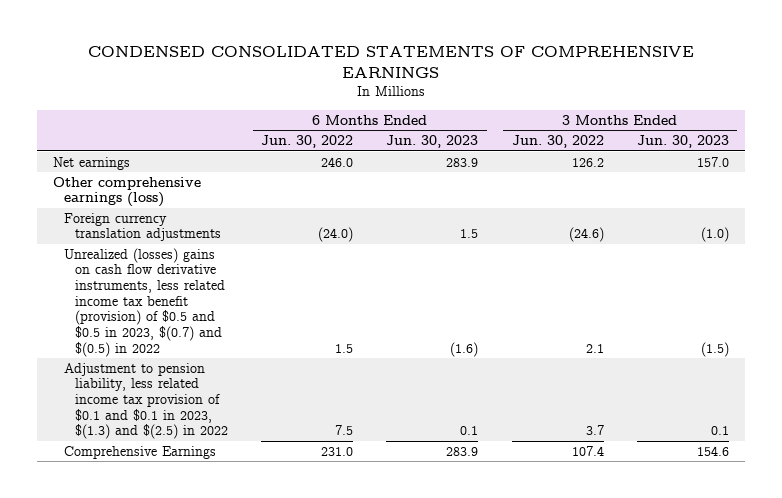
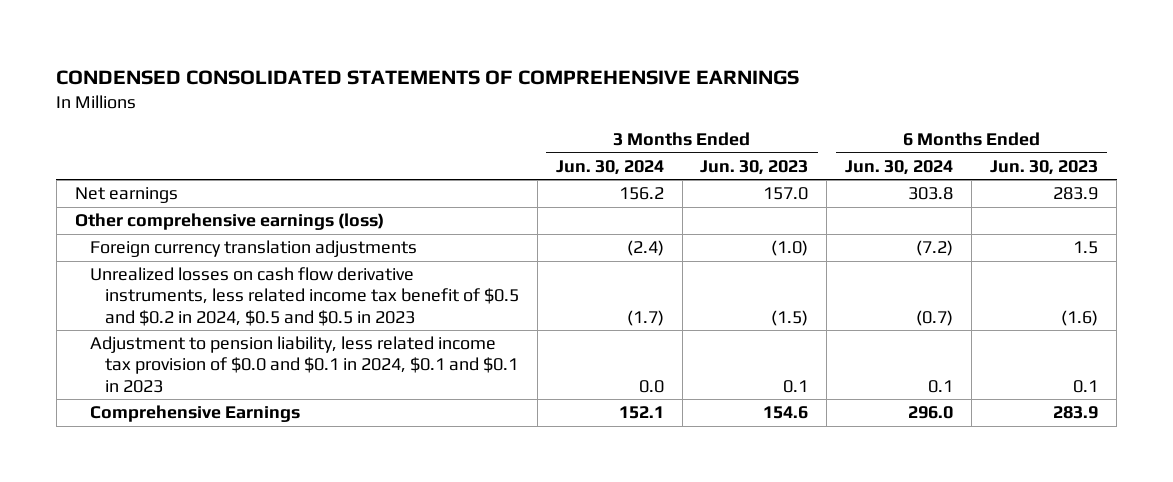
[261,135,354,149] Jun. 30, 2022 -> none
[511,135,604,149] Jun. 30, 2022 -> none
none -> [555,159,664,175] Jun. 30, 2024
none -> [845,159,954,175] Jun. 30, 2024
[64,247,226,357] Unrealized (losses) gains on cash flow derivative instruments, less related income tax benefit (provision) of $0.5 and $0.5 in 2023, $(0.7) and $(0.5) in 2022 -> [89,267,519,326] Unrealized losses on cash flow derivative instruments, less related income tax benefit of $0.5 and $0.2 in 2024, $0.5 and $0.5 in 2023
[64,362,229,440] Adjustment to pension liability, less related income tax provision of $0.1 and $0.1 in 2023, $(1.3) and $(2.5) in 2022 -> [89,336,518,393] Adjustment to pension liability, less related income tax provision of $0.0 and $0.1 in 2024, $0.1 and $0.1 in 2023

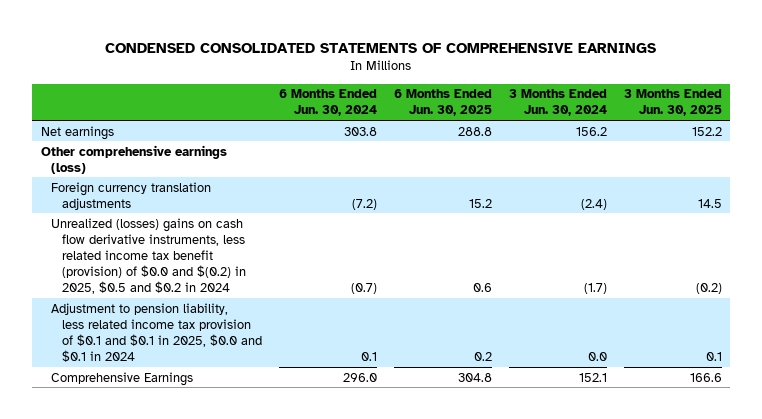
[700,159,809,175] Jun. 30, 2023 -> none
[990,159,1099,175] Jun. 30, 2023 -> none
none -> [393,89,492,117] 6 Months Ended Jun. 30, 2025
none -> [623,89,722,117] 3 Months Ended Jun. 30, 2025
[89,267,519,326] Unrealized losses on cash flow derivative instruments, less related income tax benefit of $0.5 and $0.2 in 2024, $0.5 and $0.5 in 2023 -> [51,217,246,294] Unrealized (losses) gains on cash flow derivative instruments, less related income tax benefit (provision) of $0.0 and $(0.2) in 2025, $0.5 and $0.2 in 2024
[89,336,518,393] Adjustment to pension liability, less related income tax provision of $0.0 and $0.1 in 2024, $0.1 and $0.1 in 2023 -> [51,302,262,362] Adjustment to pension liability, less related income tax provision of $0.1 and $0.1 in 2025, $0.0 and $0.1 in 2024

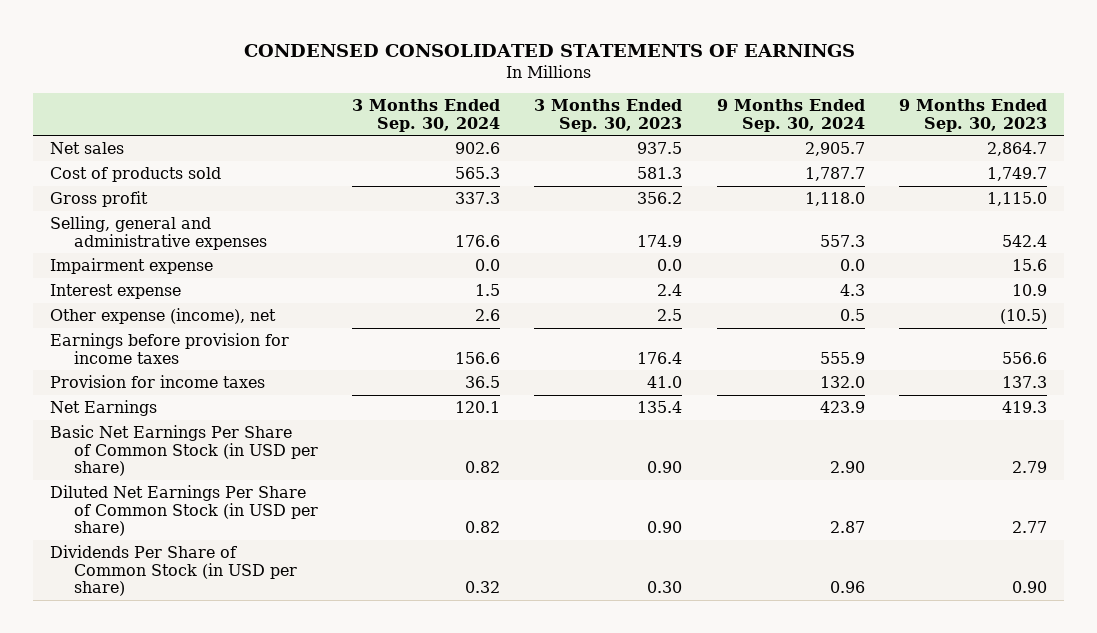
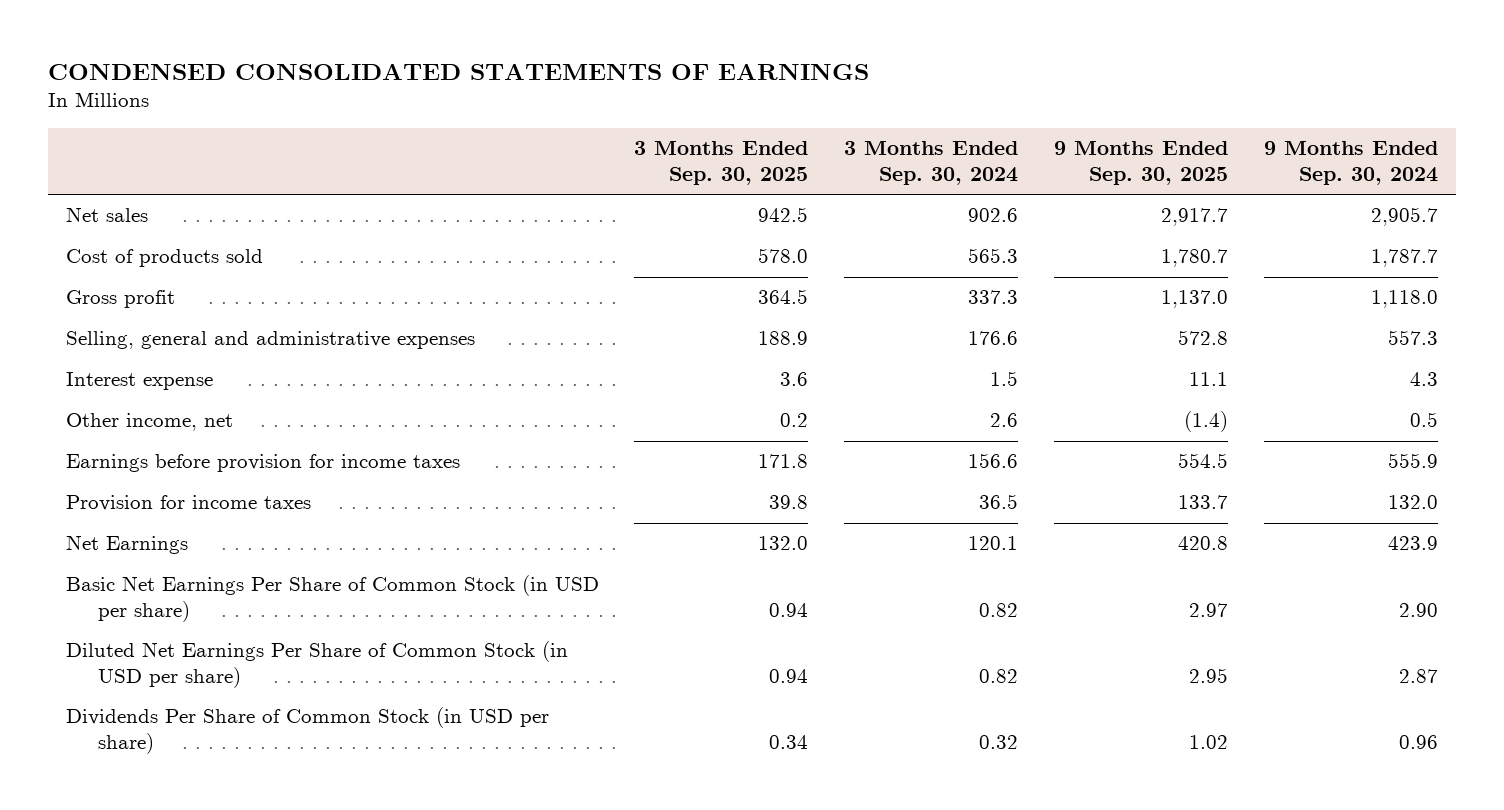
[534,98,683,132] 3 Months Ended Sep. 30, 2023 -> none
[898,98,1047,132] 9 Months Ended Sep. 30, 2023 -> none
none -> [634,141,809,185] 3 Months Ended Sep. 30, 2025
none -> [1054,141,1229,185] 9 Months Ended Sep. 30, 2025
[50,257,214,274] Impairment expense -> none
[50,307,277,324] Other expense (income), net -> [65,413,233,432] Other income, net

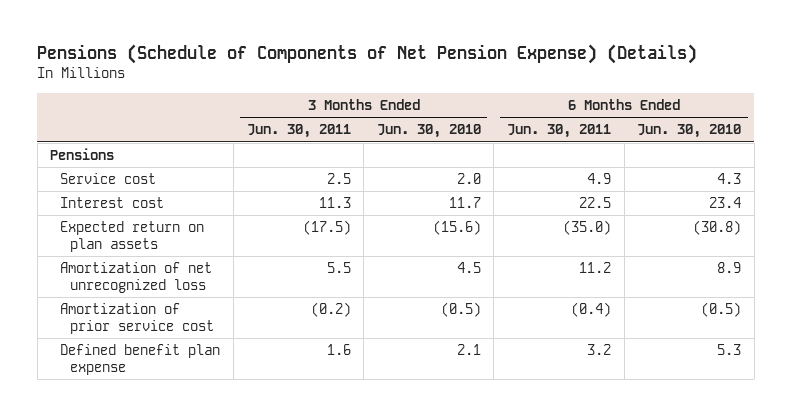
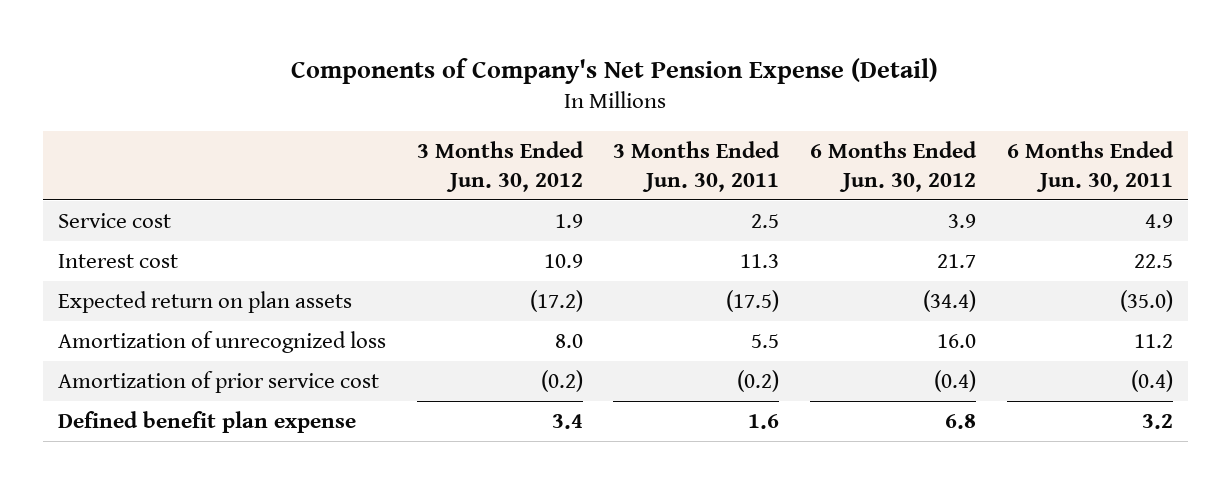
[37,44,698,65] Pensions (Schedule of Components of Net Pension Expense) (Details) -> [291,57,939,84] Components of Company's Net Pension Expense (Detail)
[376,124,481,139] Jun. 30, 2010 -> none
[637,124,742,139] Jun. 30, 2010 -> none
none -> [416,140,584,192] 3 Months Ended Jun. 30, 2012
none -> [810,140,978,192] 6 Months Ended Jun. 30, 2012
[50,148,115,161] Pensions -> none
[60,262,213,293] Amortization of net unrecognized loss -> [57,330,386,353] Amortization of unrecognized loss

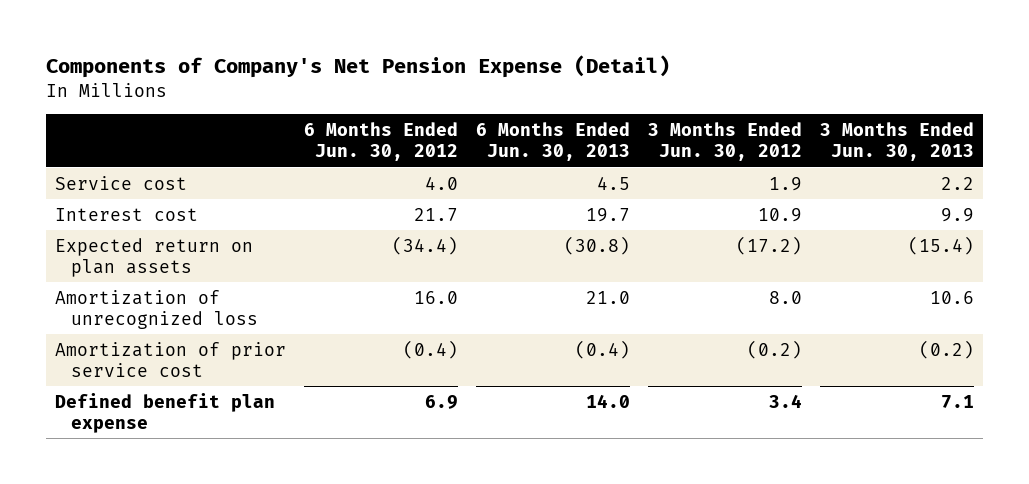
[613,140,781,192] 3 Months Ended Jun. 30, 2011 -> none
[1007,140,1175,192] 6 Months Ended Jun. 30, 2011 -> none
none -> [476,122,631,162] 6 Months Ended Jun. 30, 2013
none -> [819,122,974,162] 3 Months Ended Jun. 30, 2013
[948,213,977,228] 3.9 -> [425,175,459,190] 4.0
[945,413,977,429] 6.8 -> [425,394,459,409] 6.9

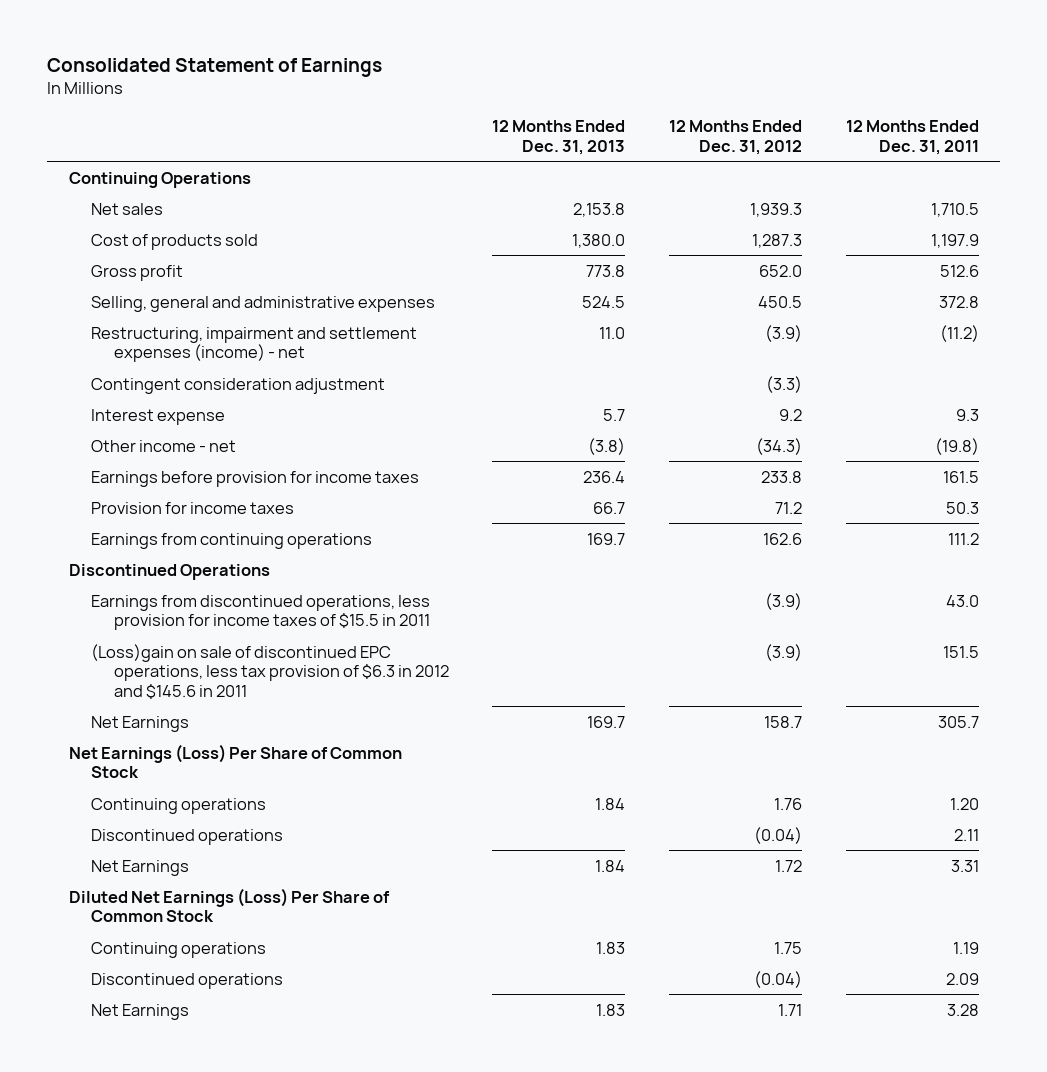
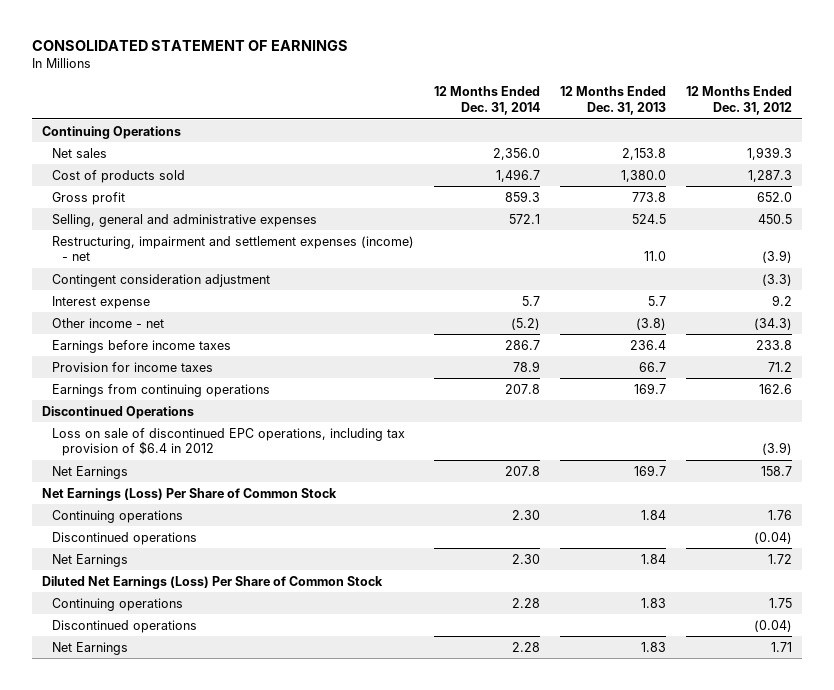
[46,58,382,78] Consolidated Statement of Earnings -> [31,40,348,52] CONSOLIDATED STATEMENT OF EARNINGS
[845,120,979,155] 12 Months Ended Dec. 31, 2011 -> none
none -> [433,86,540,116] 12 Months Ended Dec. 31, 2014
[91,470,420,487] Earnings before provision for income taxes -> [51,339,231,353] Earnings before income taxes
[91,594,431,631] Earnings from discontinued operations, less provision for income taxes of $15.5 in 2011 -> none
[91,643,449,699] (Loss)gain on sale of discontinued EPC operations, less tax provision of $6.3 in 2012 and $145.6 in 2011 -> [51,427,405,457] Loss on sale of discontinued EPC operations, including tax provision of $6.4 in 2012

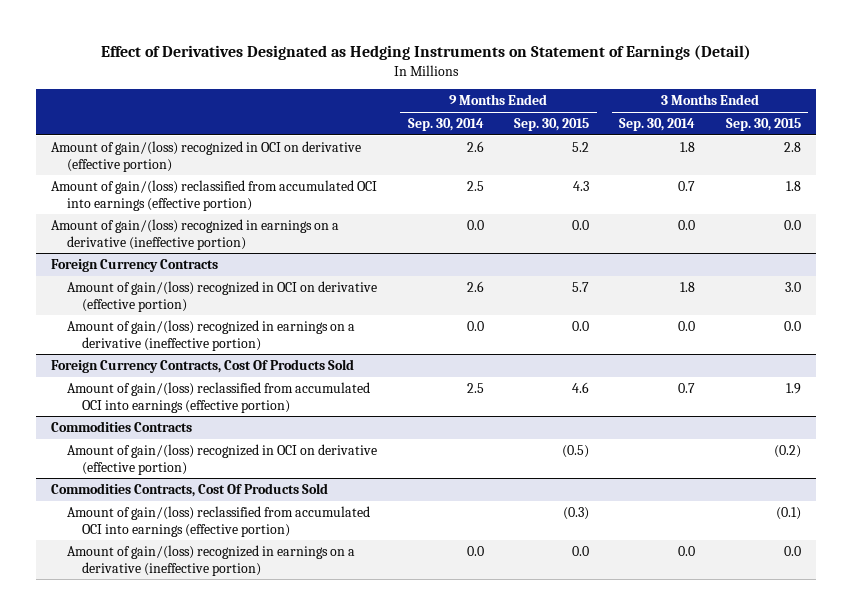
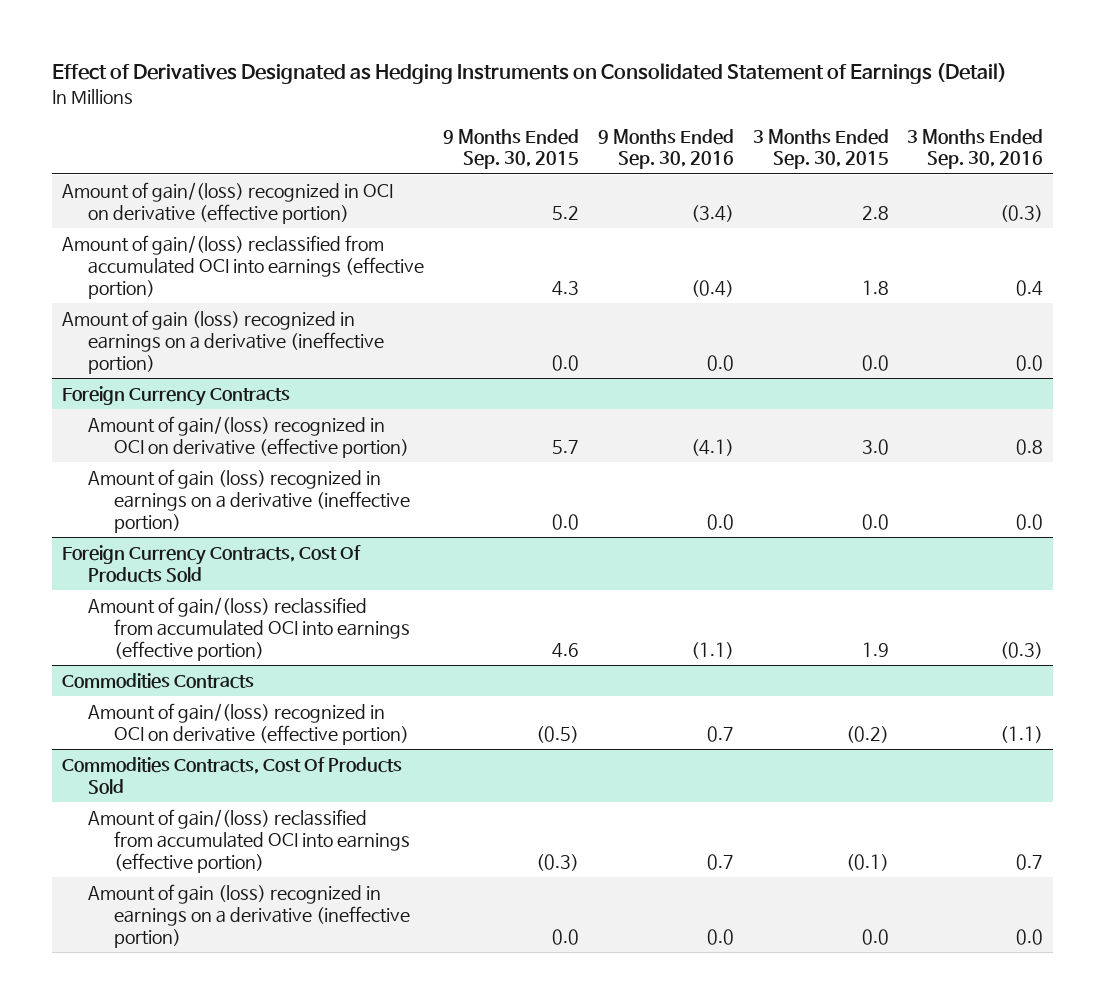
[100,45,751,61] Effect of Derivatives Designated as Hedging Instruments on Statement of Earnings (Detail) -> [52,63,1008,85] Effect of Derivatives Designated as Hedging Instruments on Consolidated Statement of Earnings (Detail)
[407,118,484,132] Sep. 30, 2014 -> none
[619,118,696,132] Sep. 30, 2014 -> none
none -> [597,128,734,170] 9 Months Ended Sep. 30, 2016
none -> [907,128,1044,170] 3 Months Ended Sep. 30, 2016
[51,218,340,250] Amount of gain/(loss) recognized in earnings on a derivative (ineffective portion) -> [61,310,385,374] Amount of gain (loss) recognized in earnings on a derivative (ineffective portion)
[66,319,355,351] Amount of gain/(loss) recognized in earnings on a derivative (ineffective portion) -> [88,469,411,533] Amount of gain (loss) recognized in earnings on a derivative (ineffective portion)
[66,544,355,576] Amount of gain/(loss) recognized in earnings on a derivative (ineffective portion) -> [88,884,411,948] Amount of gain (loss) recognized in earnings on a derivative (ineffective portion)

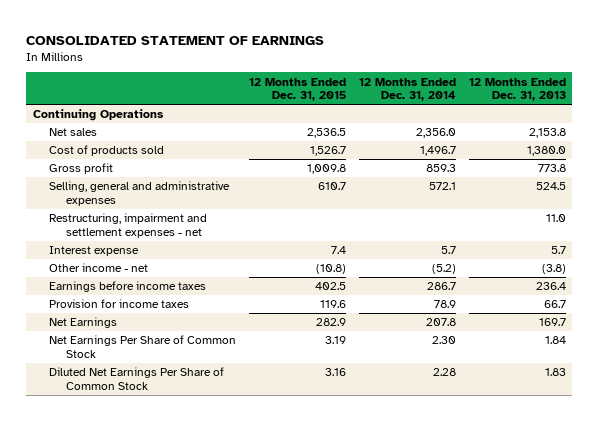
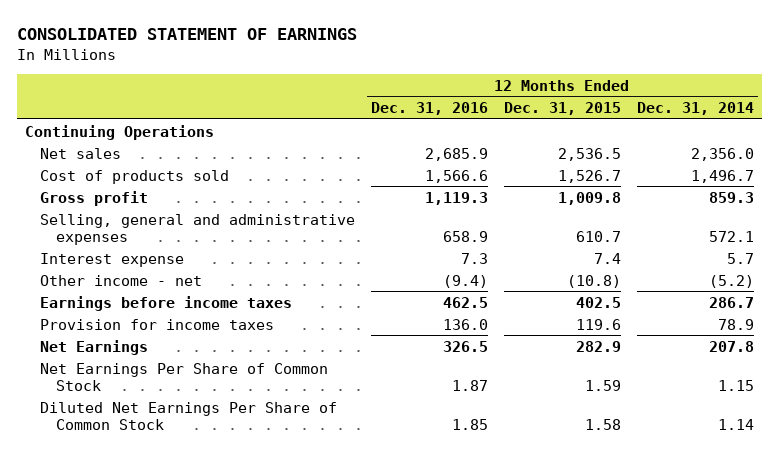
[468,77,566,102] 12 Months Ended Dec. 31, 2013 -> none
none -> [371,102,489,116] Dec. 31, 2016
[49,213,208,238] Restructuring, impairment and settlement expenses - net -> none
[325,336,347,345] 3.19 -> [584,379,621,391] 1.59
[431,336,456,345] 2.30 -> [717,379,754,391] 1.15
[325,368,347,377] 3.16 -> [584,418,621,430] 1.58
[432,368,456,377] 2.28 -> [717,418,754,430] 1.14

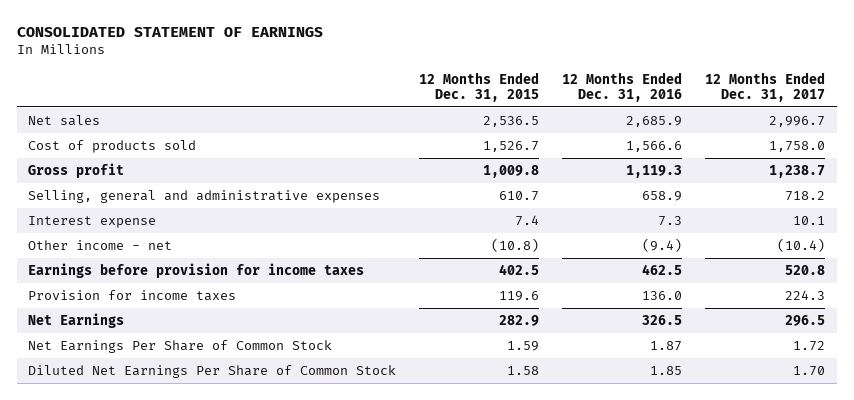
[636,102,754,116] Dec. 31, 2014 -> none
none -> [705,71,826,102] 12 Months Ended Dec. 31, 2017
[24,124,214,140] Continuing Operations -> none
[40,295,293,311] Earnings before income taxes -> [28,262,365,278] Earnings before provision for income taxes

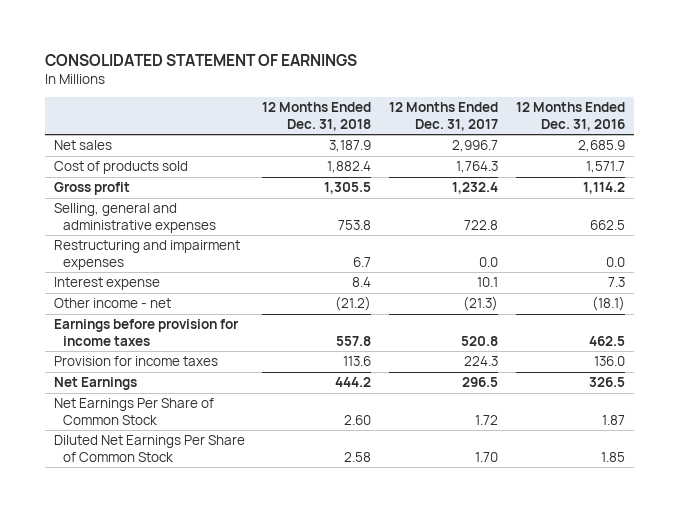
[419,71,540,102] 12 Months Ended Dec. 31, 2015 -> none
none -> [262,102,372,131] 12 Months Ended Dec. 31, 2018
[626,140,683,152] 1,566.6 -> [585,161,625,174] 1,571.7
[769,140,826,152] 1,758.0 -> [456,161,499,174] 1,764.3
[626,164,683,178] 1,119.3 -> [582,182,625,195] 1,114.2
[769,164,826,178] 1,238.7 -> [452,182,499,195] 1,232.4
[642,190,683,201] 658.9 -> [589,219,625,230] 662.5
[785,190,826,201] 718.2 -> [464,219,499,230] 722.8
none -> [53,240,240,270] Restructuring and impairment expenses
[642,237,683,252] (9.4) -> [591,296,625,312] (18.1)
[777,237,826,252] (10.4) -> [463,296,499,312] (21.3)

